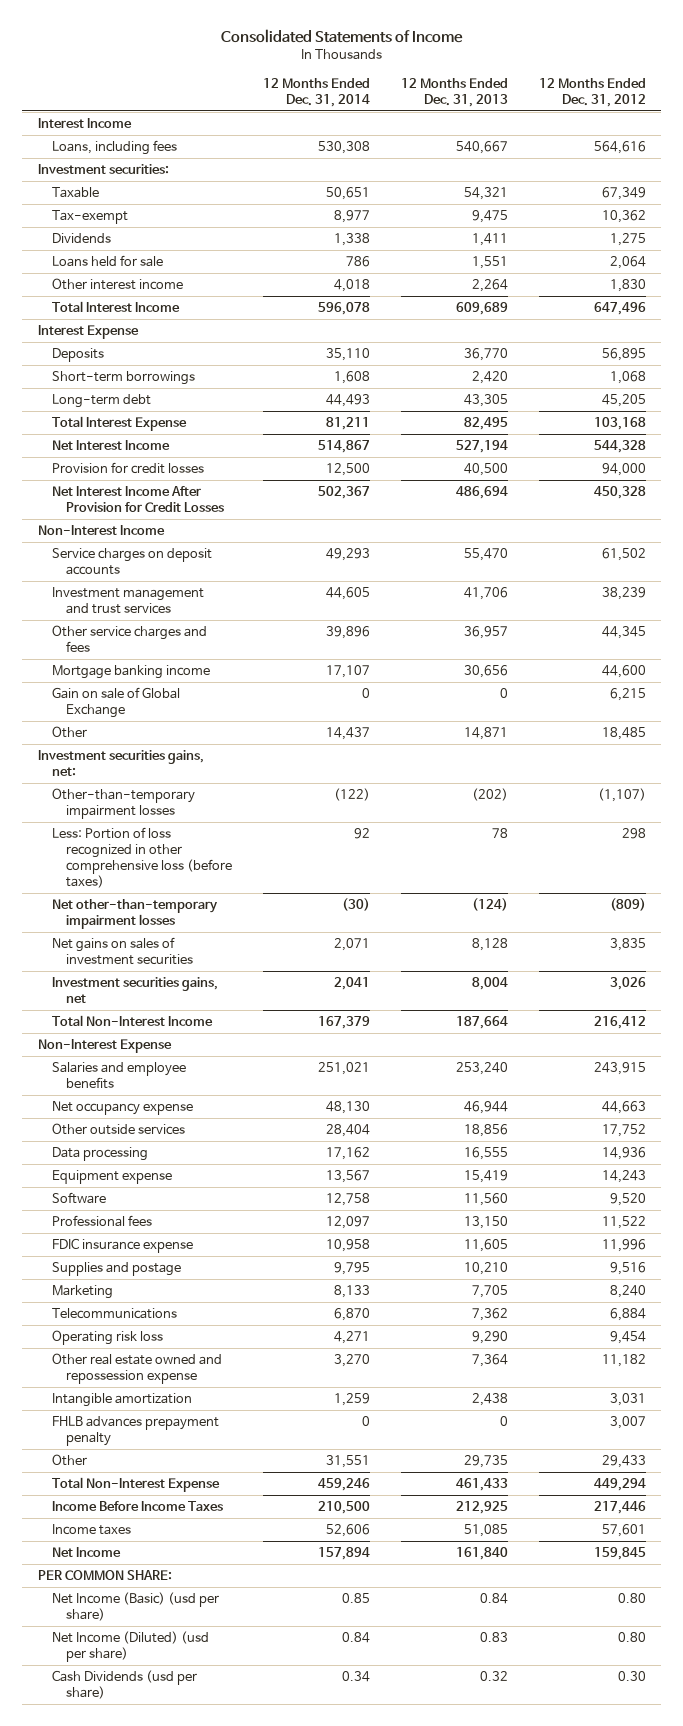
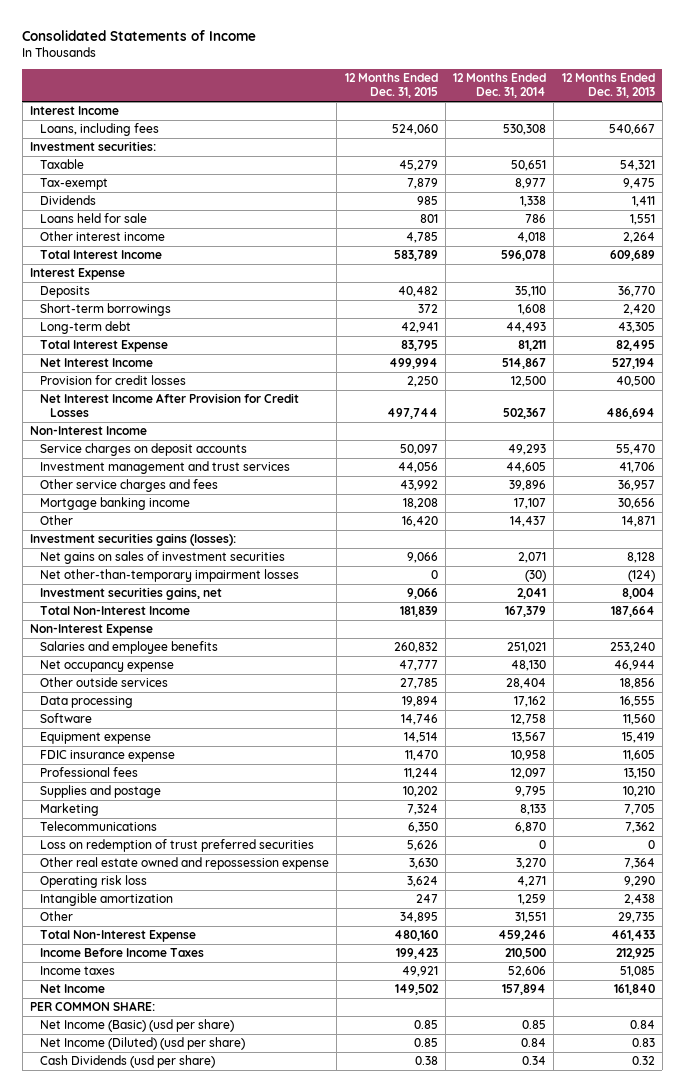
[538,77,646,107] 12 Months Ended Dec. 31, 2012 -> none
none -> [344,73,438,99] 12 Months Ended Dec. 31, 2015
[52,687,181,718] Gain on sale of Global Exchange -> none
[52,788,196,819] Other-than-temporary impairment losses -> none
[52,827,233,888] Less: Portion of loss recognized in other comprehensive loss (before taxes) -> none
[37,750,204,776] Investment securities gains, net: -> [30,533,237,547] Investment securities gains (losses):
[52,899,219,929] Net other-than-temporary impairment losses -> [40,569,300,583] Net other-than-temporary impairment losses
[52,1170,173,1185] Equipment expense -> [40,732,152,745] Equipment expense
[52,1215,153,1228] Professional fees -> [40,767,139,778] Professional fees
none -> [40,839,315,853] Loss on redemption of trust preferred securities
[52,1330,164,1346] Operating risk loss -> [40,875,148,889] Operating risk loss
[52,1416,220,1446] FHLB advances prepayment penalty -> none

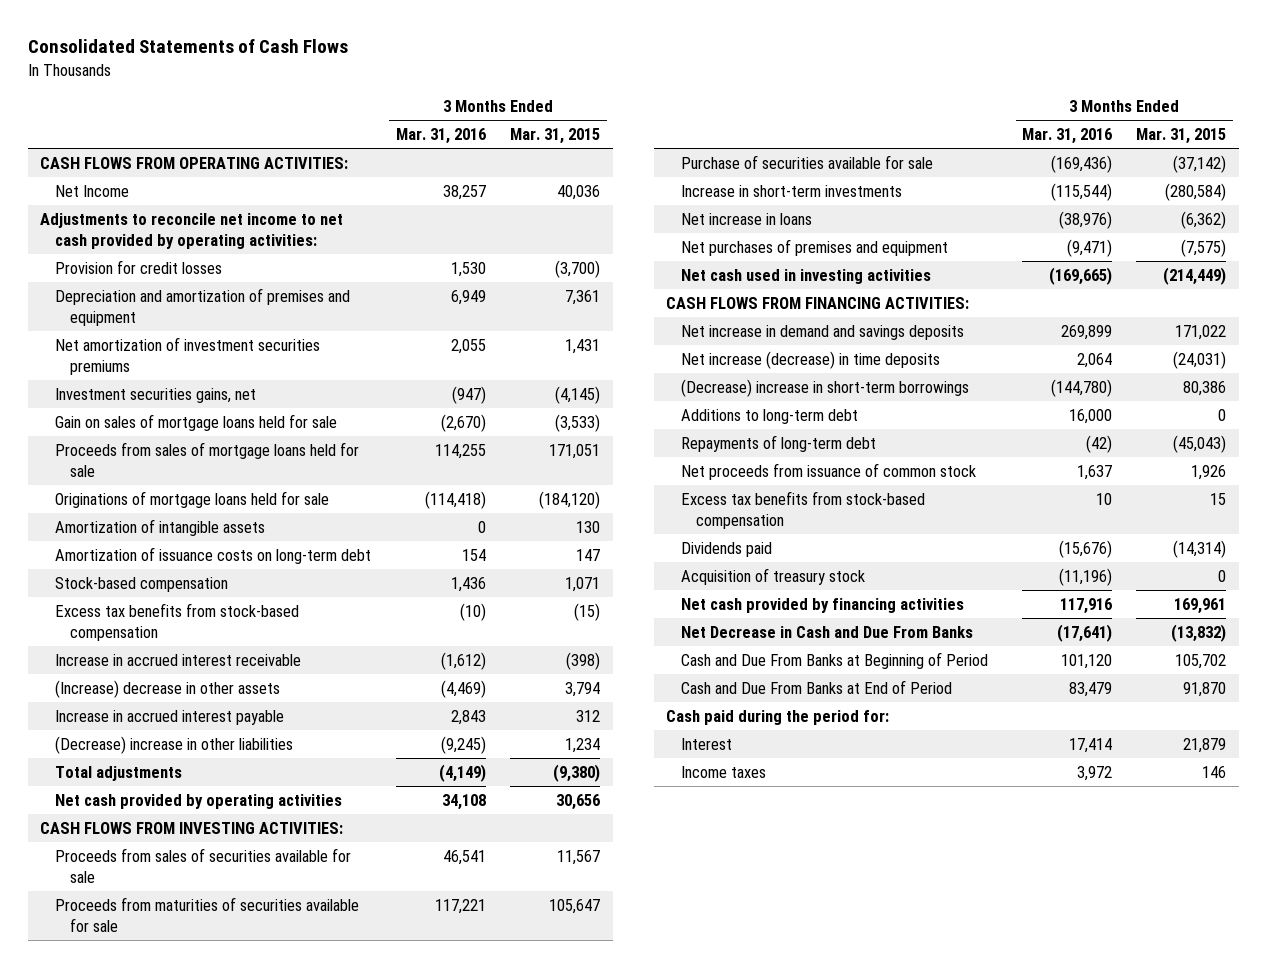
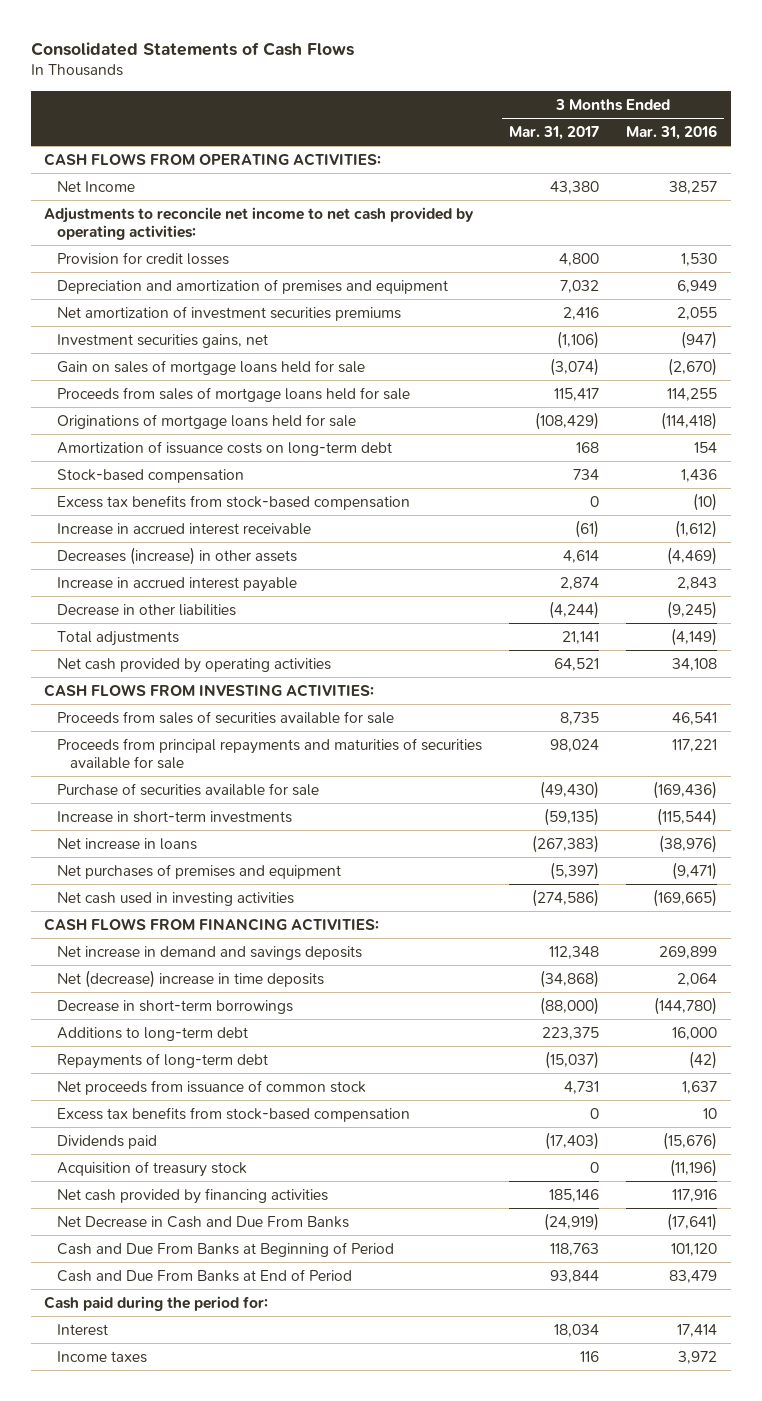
[510,128,601,145] Mar. 31, 2015 -> none
none -> [509,125,600,140] Mar. 31, 2017
[54,518,265,536] Amortization of intangible assets -> none
[54,679,280,698] (Increase) decrease in other assets -> [57,546,298,565] Decreases (increase) in other assets
[54,735,293,754] (Decrease) increase in other liabilities -> [57,603,237,616] Decrease in other liabilities
[54,896,359,933] Proceeds from maturities of securities available for sale -> [57,737,483,769] Proceeds from principal repayments and maturities of securities available for sale
[681,350,941,369] Net increase (decrease) in time deposits -> [57,969,325,988] Net (decrease) increase in time deposits
[681,378,970,397] (Decrease) increase in short-term borrowings -> [57,999,294,1014] Decrease in short-term borrowings

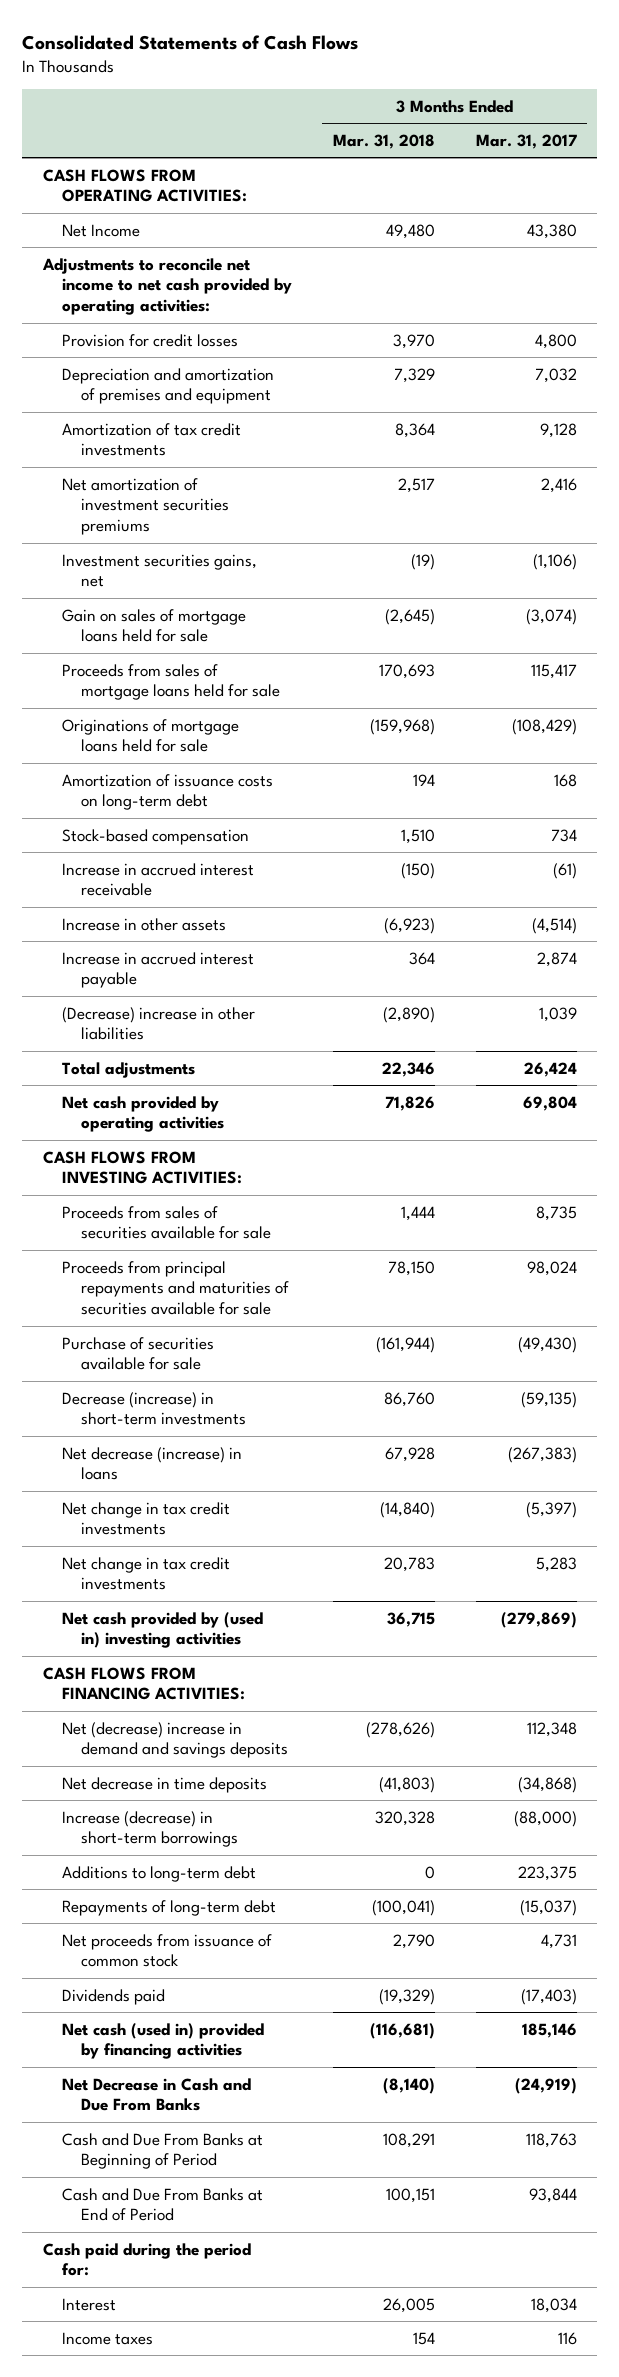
[626,124,718,140] Mar. 31, 2016 -> none
none -> [332,133,435,149] Mar. 31, 2018
none -> [61,422,241,457] Amortization of tax credit investments
[57,494,411,510] Excess tax benefits from stock-based compensation -> none
[57,546,298,565] Decreases (increase) in other assets -> [61,917,226,931] Increase in other assets
[563,549,600,563] 4,614 -> [531,917,577,934] (4,514)
[57,603,237,616] Decrease in other liabilities -> [61,1006,255,1041] (Decrease) increase in other liabilities
[549,600,600,619] (4,244) -> [538,1006,577,1022] 1,039
[562,630,600,644] 21,141 -> [523,1061,577,1077] 26,424
[554,657,600,671] 64,521 -> [522,1095,577,1111] 69,804
[57,810,293,823] Increase in short-term investments -> [61,1391,246,1426] Decrease (increase) in short-term investments
[57,837,198,850] Net increase in loans -> [61,1446,242,1481] Net decrease (increase) in loans
[57,863,342,879] Net purchases of premises and equipment -> [61,1501,230,1536] Net change in tax credit investments
none -> [61,1556,230,1591] Net change in tax credit investments
[57,891,295,906] Net cash used in investing activities -> [61,1611,263,1649] Net cash provided by (used in) investing activities
[532,888,600,907] (274,586) -> [500,1611,577,1628] (279,869)
[57,945,363,960] Net increase in demand and savings deposits -> [61,1721,288,1759] Net (decrease) increase in demand and savings deposits
[57,969,325,988] Net (decrease) increase in time deposits -> [61,1776,267,1793] Net decrease in time deposits
[57,999,294,1014] Decrease in short-term borrowings -> [61,1810,238,1848] Increase (decrease) in short-term borrowings
[57,1106,411,1122] Excess tax benefits from stock-based compensation -> none
[57,1160,248,1177] Acquisition of treasury stock -> none
[57,1187,329,1204] Net cash provided by financing activities -> [61,2022,264,2060] Net cash (used in) provided by financing activities

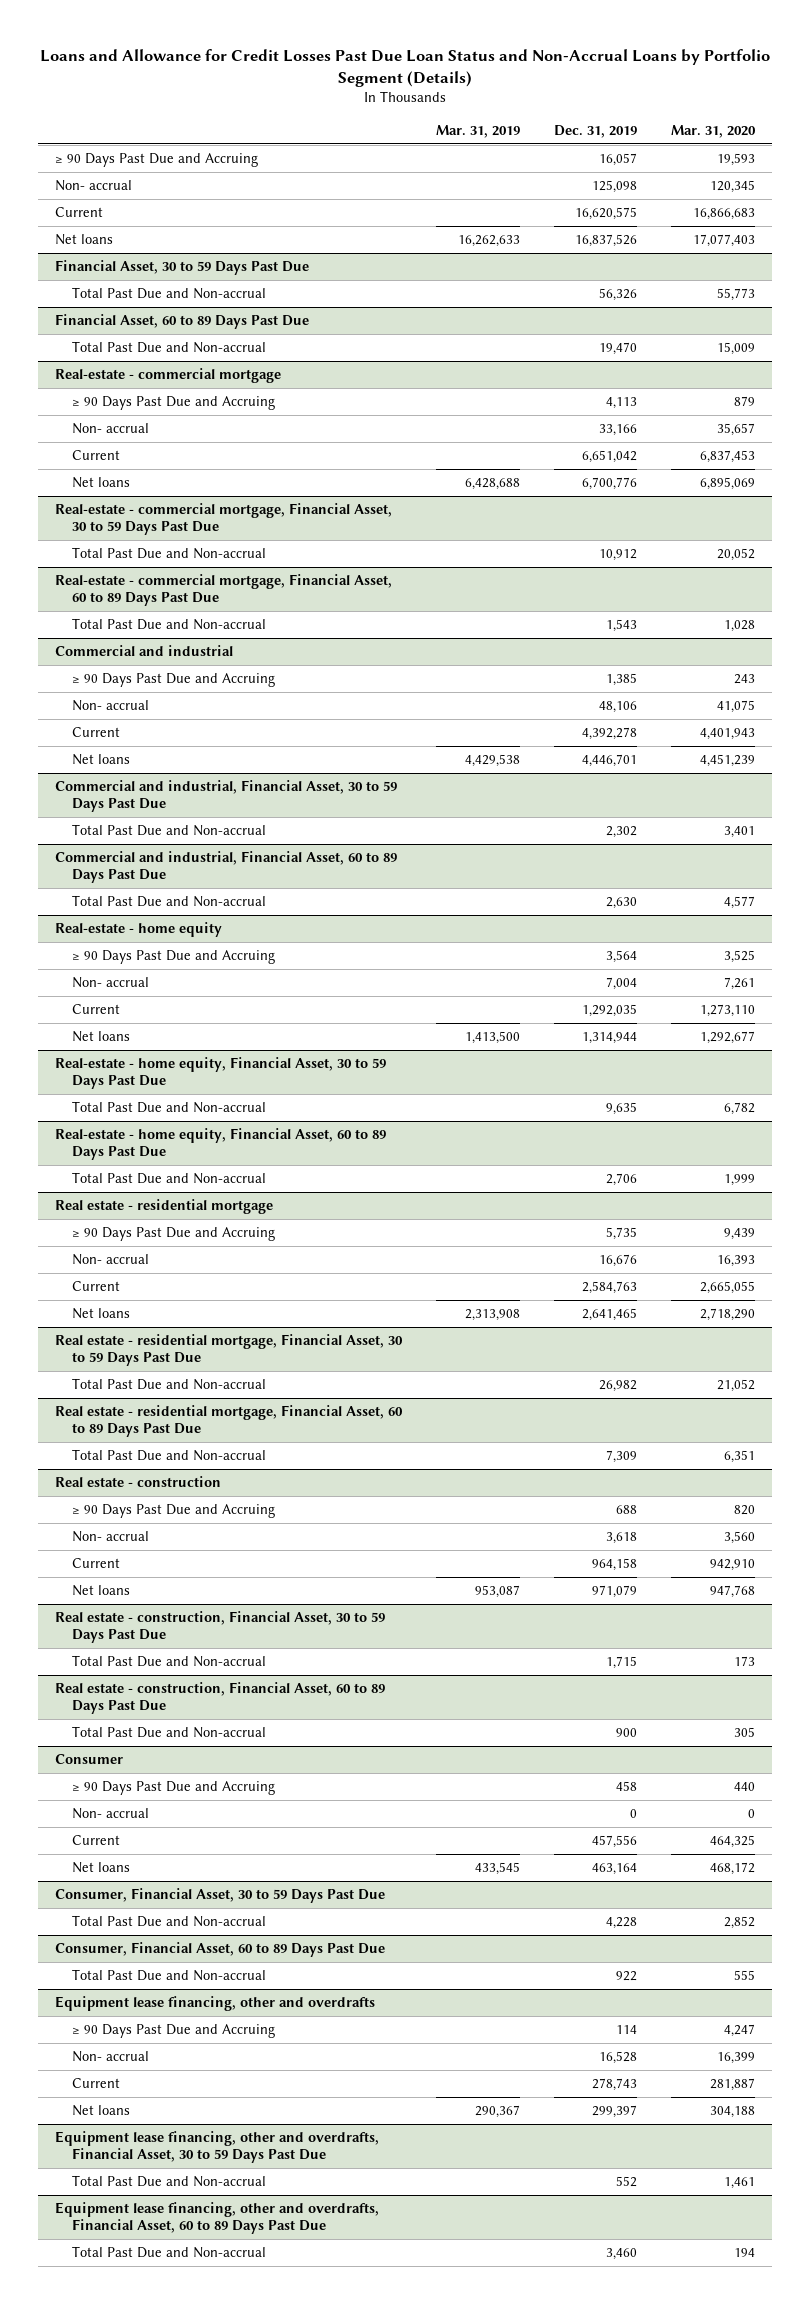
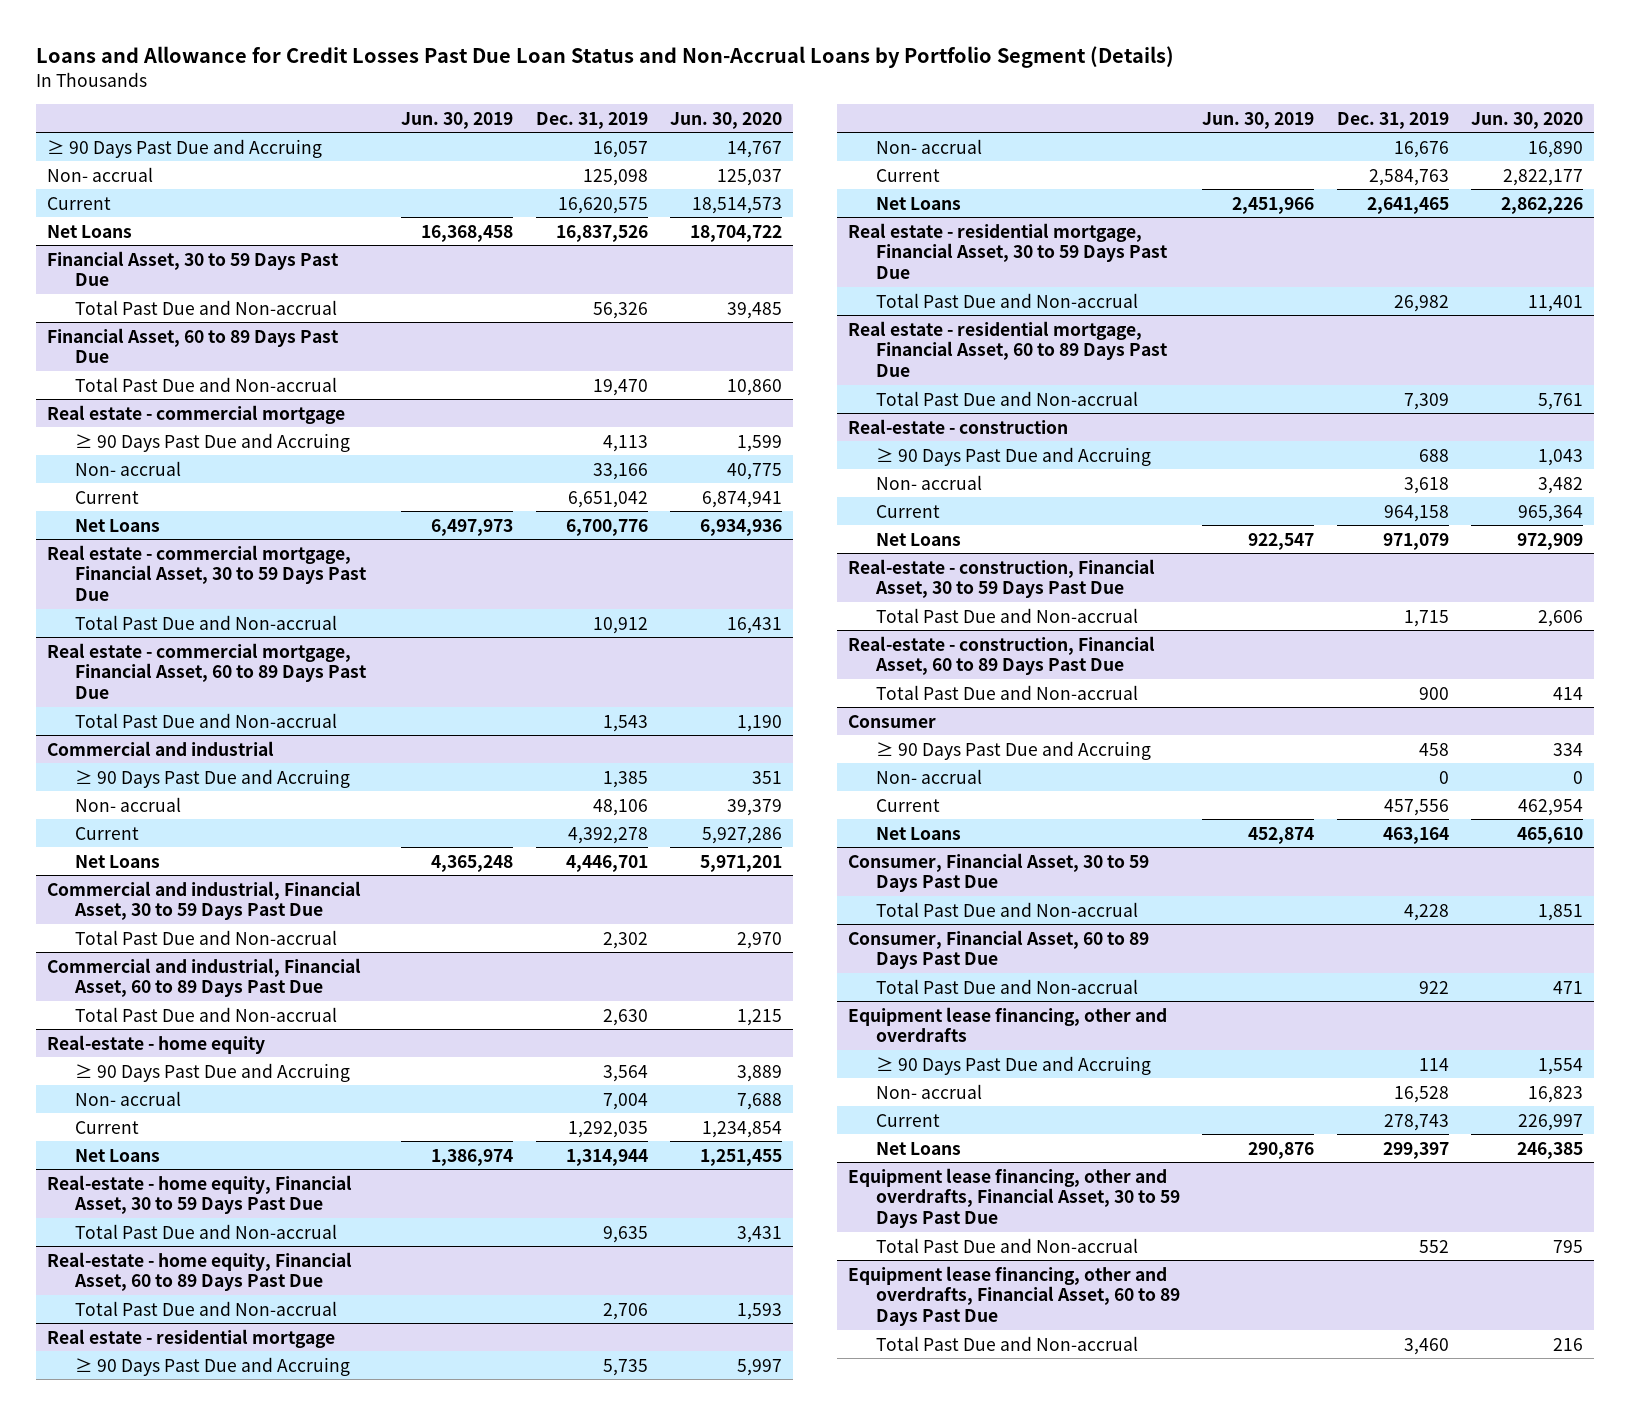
[436,124,521,138] Mar. 31, 2019 -> none
[671,124,757,138] Mar. 31, 2020 -> none
none -> [401,111,514,129] Jun. 30, 2019
none -> [670,111,783,129] Jun. 30, 2020
[55,234,114,246] Net loans -> [47,224,133,238] Net Loans
[55,368,282,384] Real-estate - commercial mortgage -> [47,404,346,424] Real estate - commercial mortgage
[72,477,131,489] Net loans -> [74,518,160,532] Net Loans
[55,503,393,535] Real-estate - commercial mortgage, Financial Asset, 30 to 59 Days Past Due -> [47,544,367,601] Real estate - commercial mortgage, Financial Asset, 30 to 59 Days Past Due
[55,574,393,606] Real-estate - commercial mortgage, Financial Asset, 60 to 89 Days Past Due -> [47,642,367,699] Real estate - commercial mortgage, Financial Asset, 60 to 89 Days Past Due
[72,754,131,766] Net loans -> [74,854,160,868] Net Loans
[72,1031,131,1043] Net loans -> [74,1148,160,1162] Net Loans
[72,1308,131,1320] Net loans -> [876,196,962,210] Net Loans
[55,1476,222,1488] Real estate - construction -> [848,418,1069,434] Real-estate - construction
[72,1585,131,1597] Net loans -> [876,532,962,546] Net Loans
[55,1611,386,1643] Real estate - construction, Financial Asset, 30 to 59 Days Past Due -> [848,558,1156,599] Real-estate - construction, Financial Asset, 30 to 59 Days Past Due
[55,1682,386,1714] Real estate - construction, Financial Asset, 60 to 89 Days Past Due -> [848,635,1156,676] Real-estate - construction, Financial Asset, 60 to 89 Days Past Due
[72,1862,131,1874] Net loans -> [876,826,962,840] Net Loans
[72,2105,131,2117] Net loans -> [876,1141,962,1155] Net Loans

